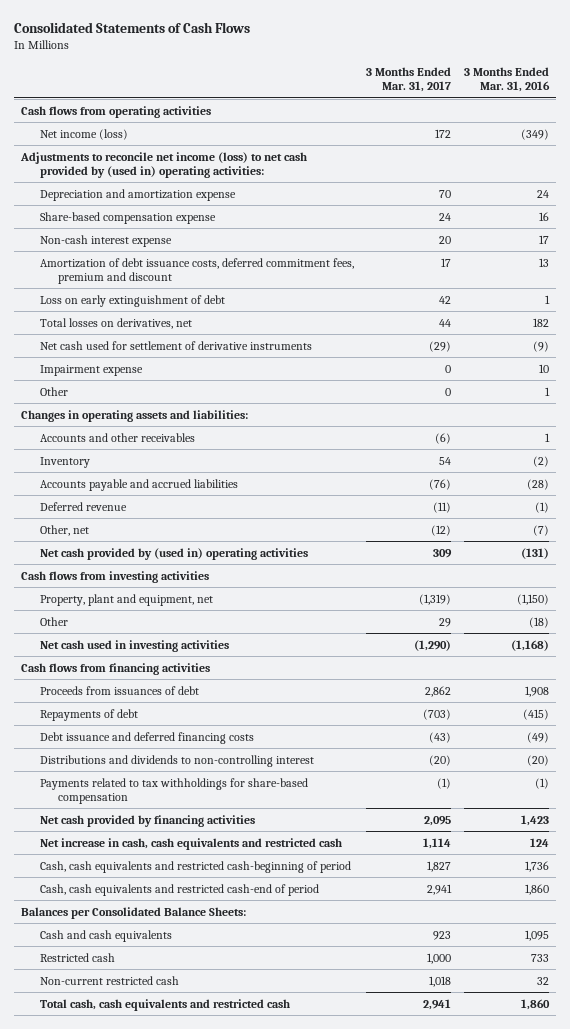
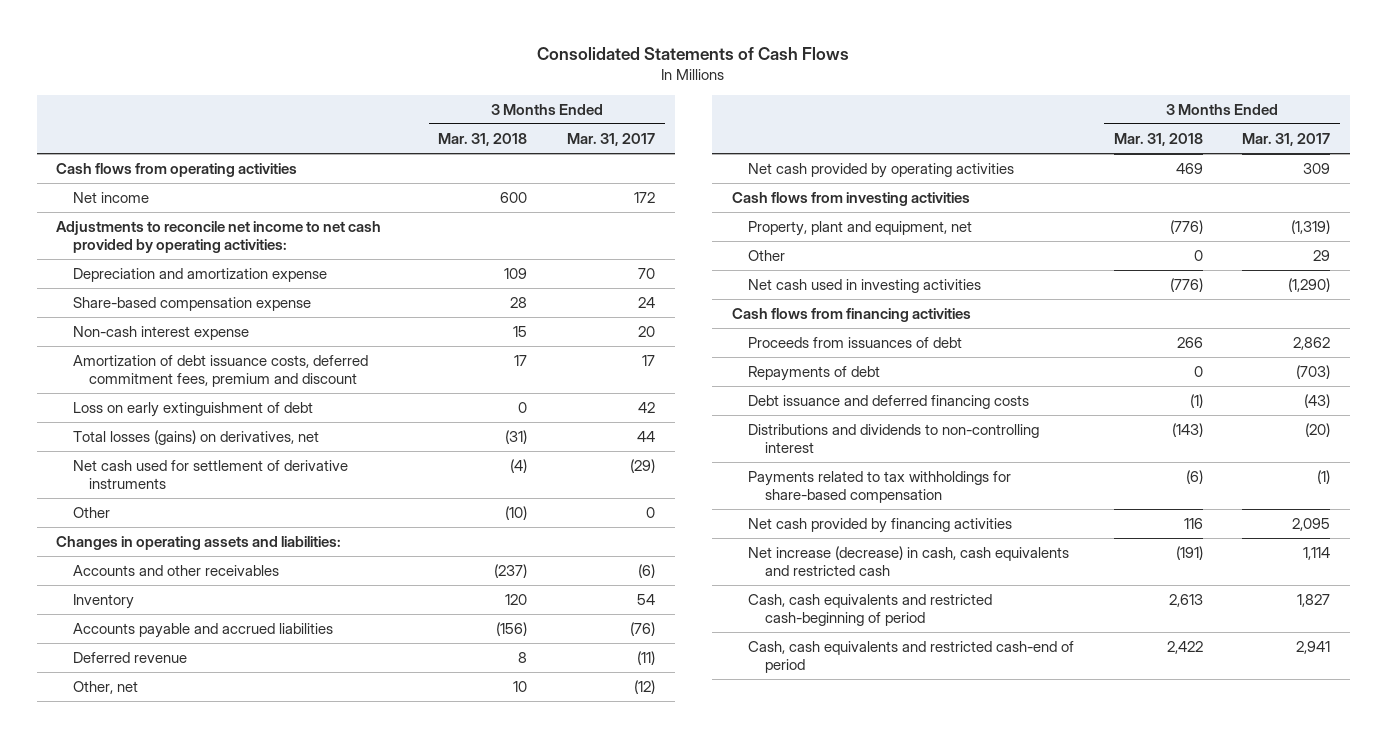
[464,67,551,93] 3 Months Ended Mar. 31, 2016 -> none
none -> [438,132,528,146] Mar. 31, 2018
[39,128,128,140] Net income (loss) -> [72,192,149,204] Net income
[19,151,307,178] Adjustments to reconcile net income (loss) to net cash provided by (used in) operating activities: -> [56,221,382,254] Adjustments to reconcile net income to net cash provided by operating activities:
[39,317,192,329] Total losses on derivatives, net -> [72,430,319,446] Total losses (gains) on derivatives, net
[39,364,143,376] Impairment expense -> none
[39,547,308,560] Net cash provided by (used in) operating activities -> [748,163,1015,179] Net cash provided by operating activities
[39,837,342,850] Net increase in cash, cash equivalents and restricted cash -> [748,546,1070,577] Net increase (decrease) in cash, cash equivalents and restricted cash
[20,906,246,919] Balances per Consolidated Balance Sheets: -> none
[39,929,172,942] Cash and cash equivalents -> none
[39,952,115,962] Restricted cash -> none
[39,975,179,985] Non-current restricted cash -> none
[39,998,290,1011] Total cash, cash equivalents and restricted cash -> none

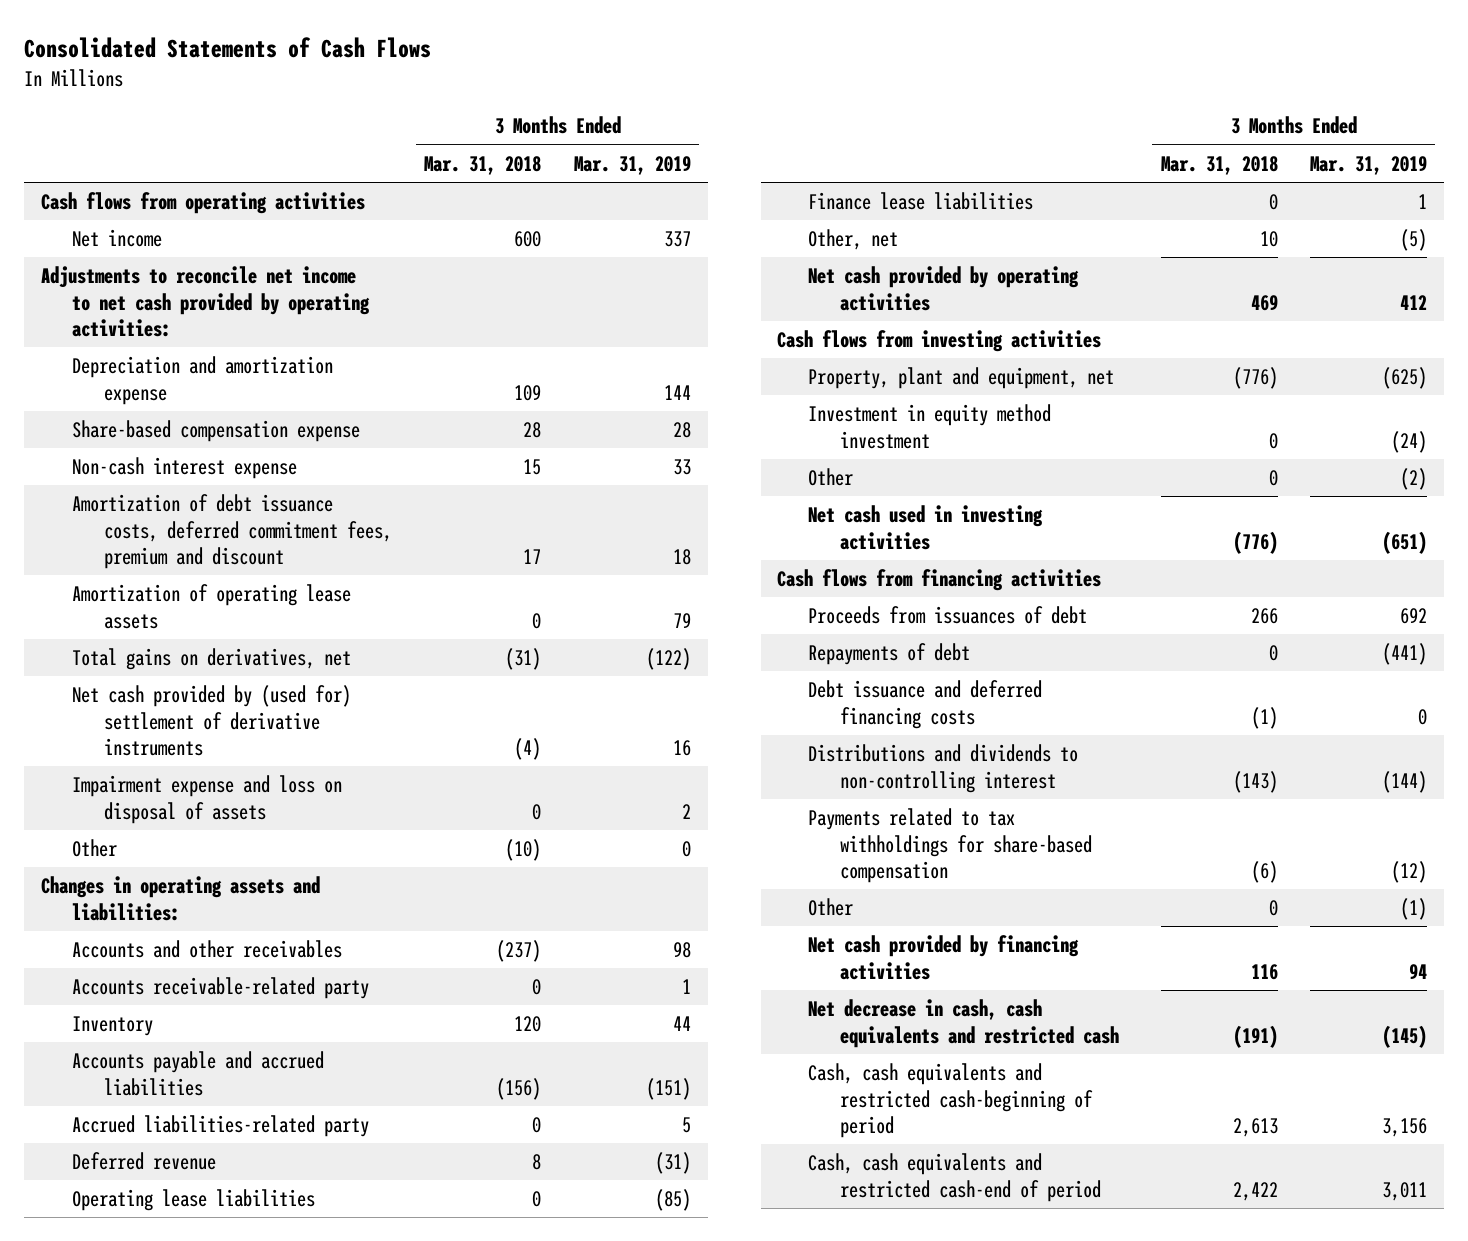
[567,132,656,146] Mar. 31, 2017 -> none
none -> [574,155,692,175] Mar. 31, 2019
[72,402,313,418] Loss on early extinguishment of debt -> none
none -> [72,584,352,629] Amortization of operating lease assets
[72,430,319,446] Total losses (gains) on derivatives, net -> [72,648,352,671] Total gains on derivatives, net
[72,460,348,490] Net cash used for settlement of derivative instruments -> [72,685,352,757] Net cash provided by (used for) settlement of derivative instruments
none -> [72,775,343,824] Impairment expense and loss on disposal of assets
none -> [72,977,370,1000] Accounts receivable-related party
none -> [72,1115,370,1138] Accrued liabilities-related party
none -> [72,1189,316,1212] Operating lease liabilities
none -> [808,192,1034,211] Finance lease liabilities
none -> [808,404,1052,449] Investment in equity method investment
none -> [808,898,854,917] Other
[748,546,1070,577] Net increase (decrease) in cash, cash equivalents and restricted cash -> [808,999,1119,1048] Net decrease in cash, cash equivalents and restricted cash

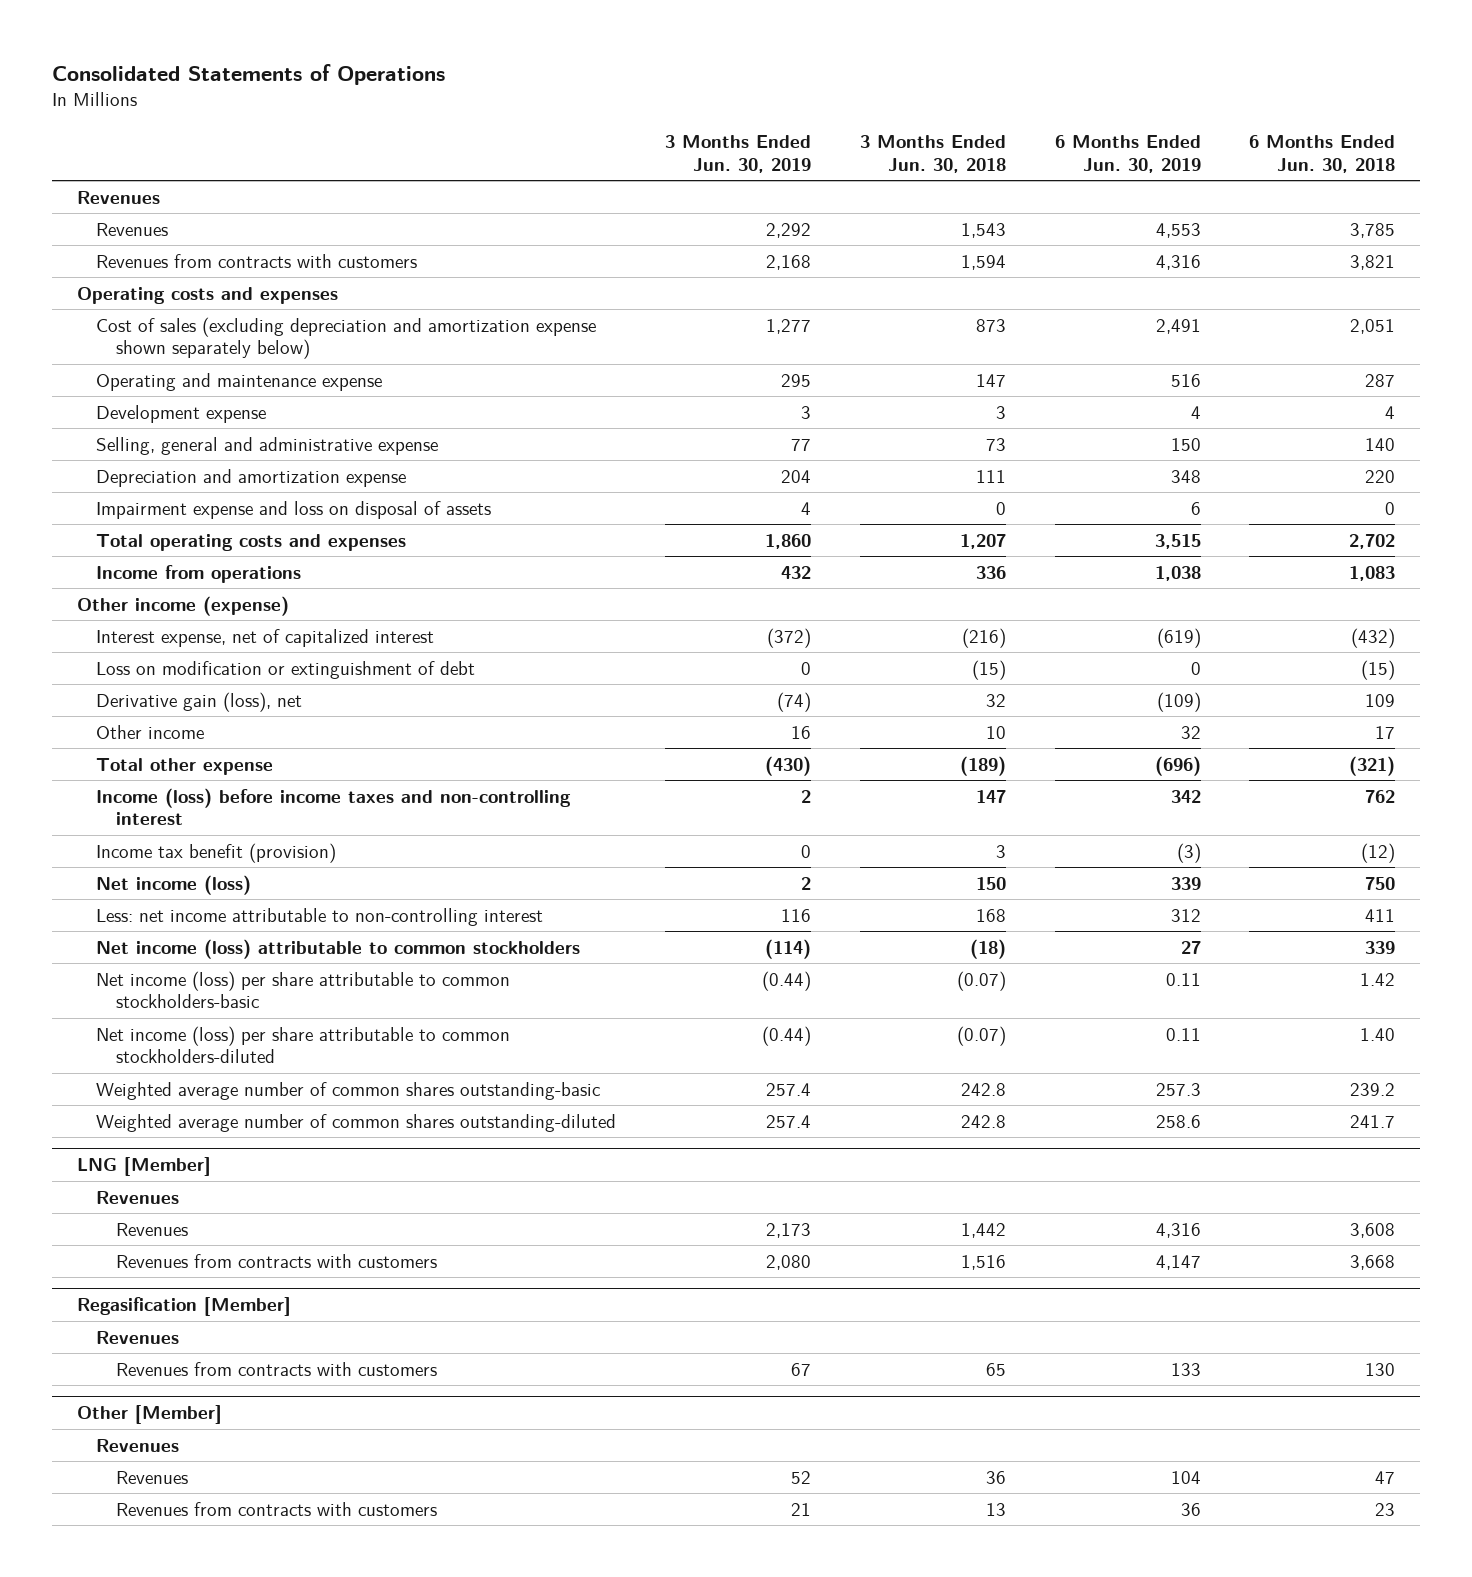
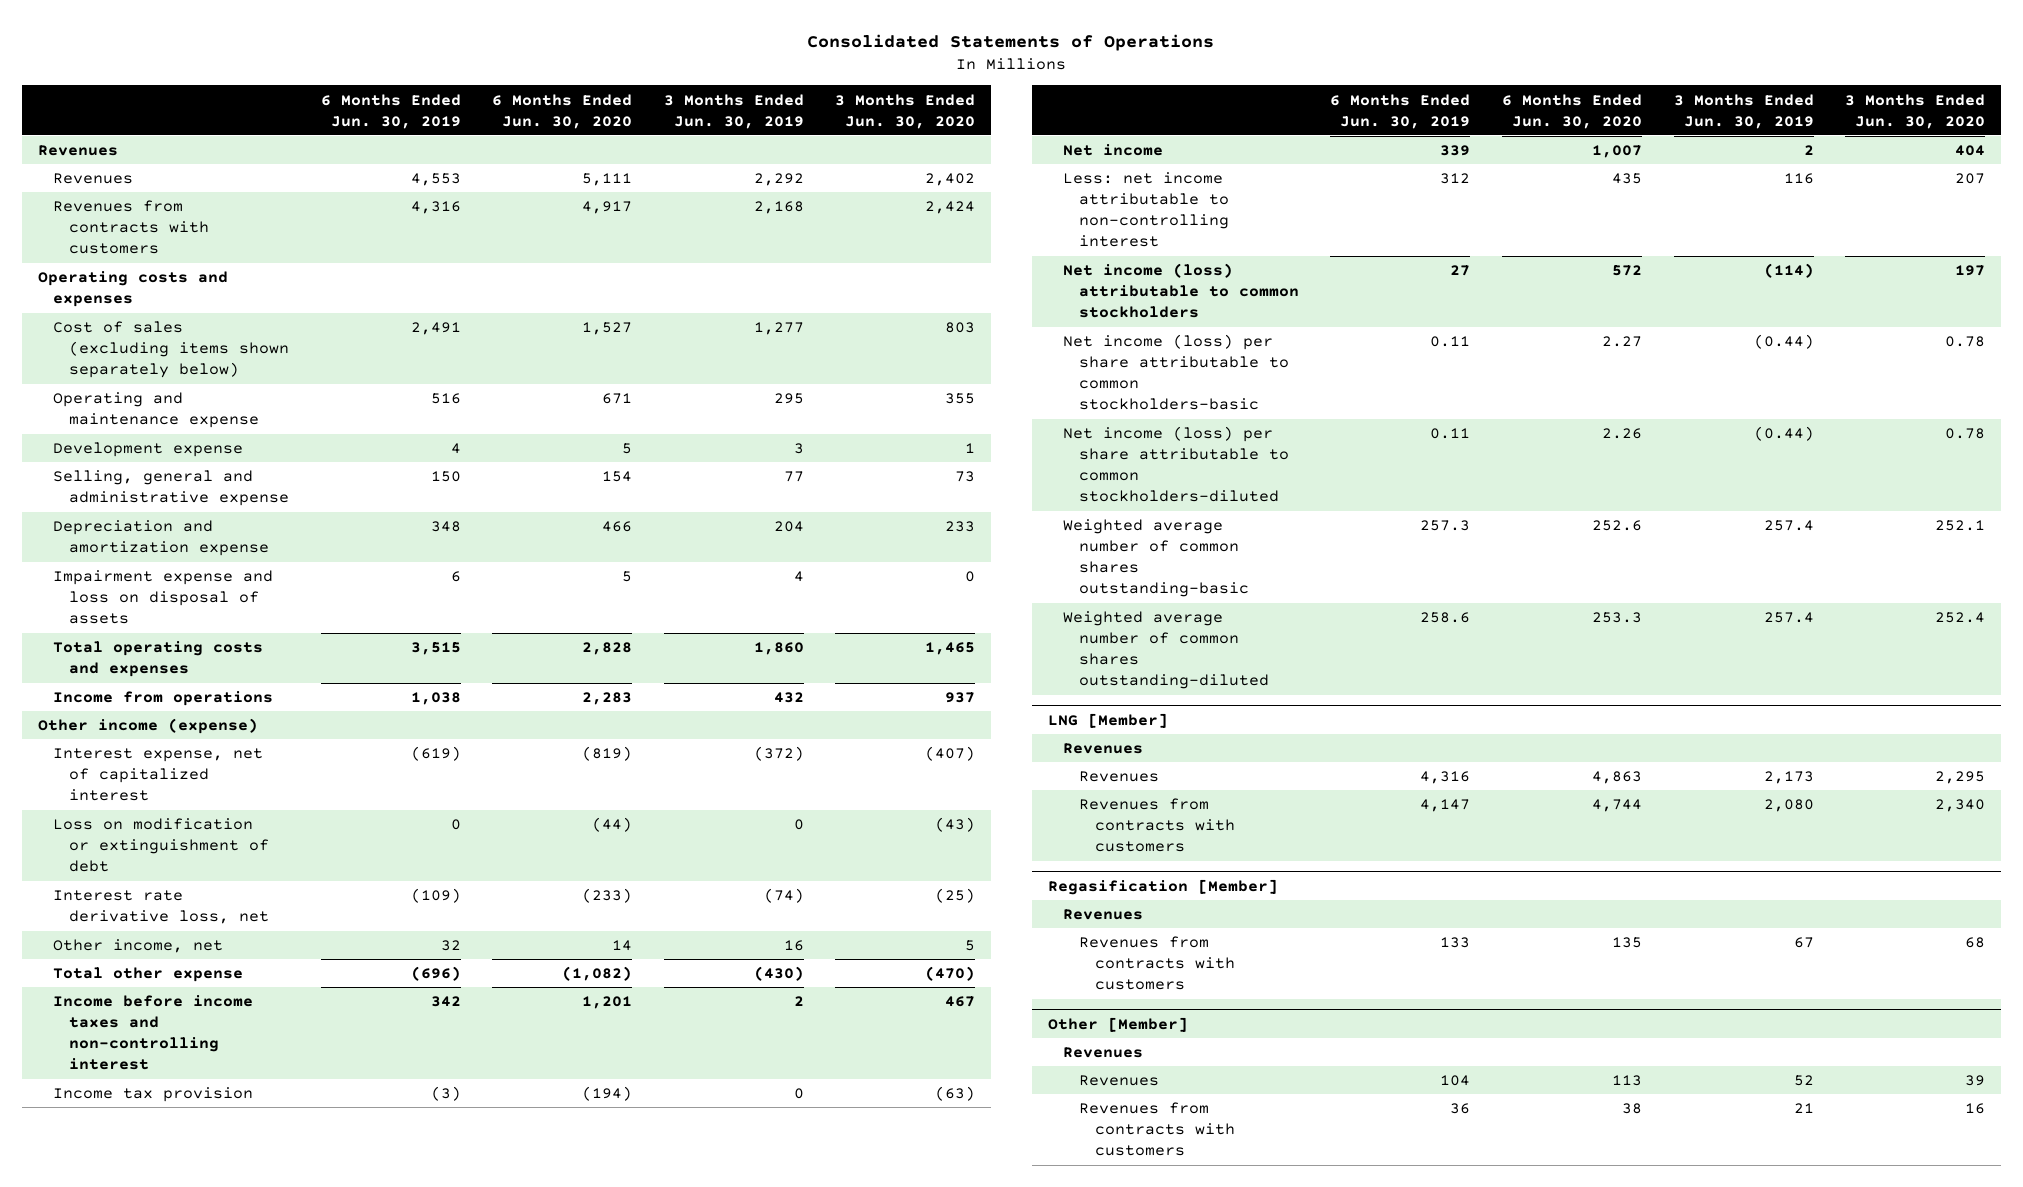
[859,134,1006,173] 3 Months Ended Jun. 30, 2018 -> none
[1249,134,1396,173] 6 Months Ended Jun. 30, 2018 -> none
none -> [492,93,633,129] 6 Months Ended Jun. 30, 2020
none -> [835,93,976,129] 3 Months Ended Jun. 30, 2020
[96,316,597,360] Cost of sales (excluding depreciation and amortization expense shown separately below) -> [53,321,289,379] Cost of sales (excluding items shown separately below)
[96,691,303,712] Derivative gain (loss), net -> [53,890,269,925] Interest rate derivative loss, net
[96,724,205,739] Other income -> [53,939,224,954] Other income, net
[96,787,572,826] Income (loss) before income taxes and non-controlling interest -> [53,995,254,1071] Income before income taxes and non-controlling interest
[96,842,337,863] Income tax benefit (provision) -> [53,1087,254,1103] Income tax provision
[96,874,252,895] Net income (loss) -> [1063,144,1164,157] Net income

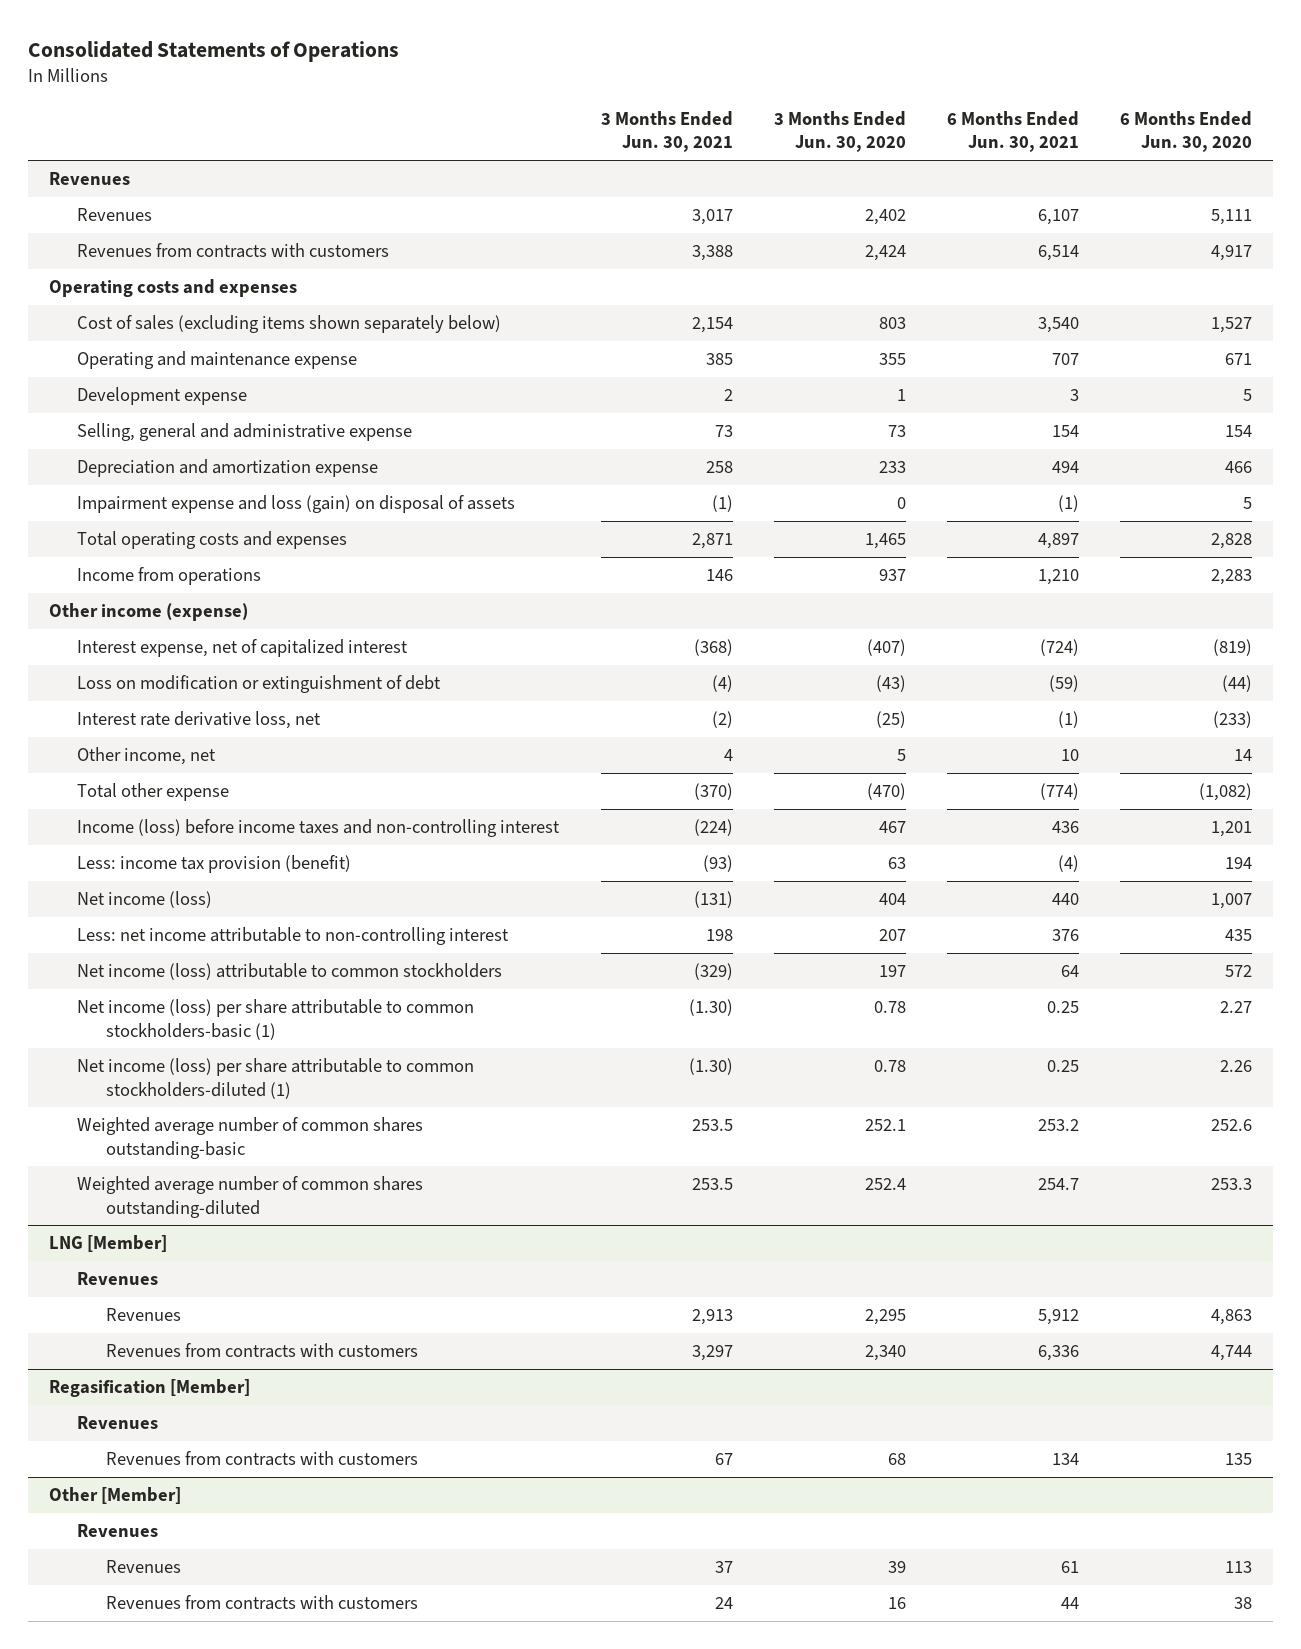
[320,93,461,129] 6 Months Ended Jun. 30, 2019 -> none
[663,93,804,129] 3 Months Ended Jun. 30, 2019 -> none
none -> [600,110,733,153] 3 Months Ended Jun. 30, 2021
none -> [947,110,1080,153] 6 Months Ended Jun. 30, 2021
[53,570,274,625] Impairment expense and loss on disposal of assets -> [77,495,516,514] Impairment expense and loss (gain) on disposal of assets
[53,995,254,1071] Income before income taxes and non-controlling interest -> [77,819,561,838] Income (loss) before income taxes and non-controlling interest
[53,1087,254,1103] Income tax provision -> [77,855,352,874] Less: income tax provision (benefit)
[582,1086,633,1102] (194) -> [1225,857,1253,870] 194
[935,1086,976,1102] (63) -> [887,857,906,870] 63
[1063,144,1164,157] Net income -> [77,891,213,909] Net income (loss)
[1063,334,1289,411] Net income (loss) per share attributable to common stockholders-basic -> [77,999,475,1040] Net income (loss) per share attributable to common stockholders-basic (1)
[1063,426,1289,503] Net income (loss) per share attributable to common stockholders-diluted -> [77,1058,475,1099] Net income (loss) per share attributable to common stockholders-diluted (1)

